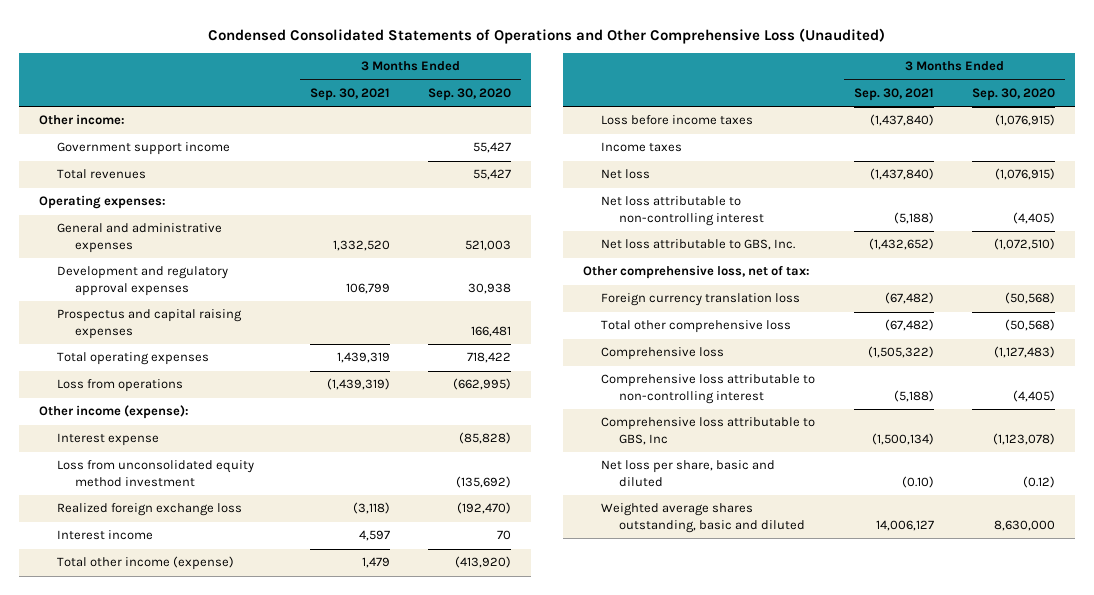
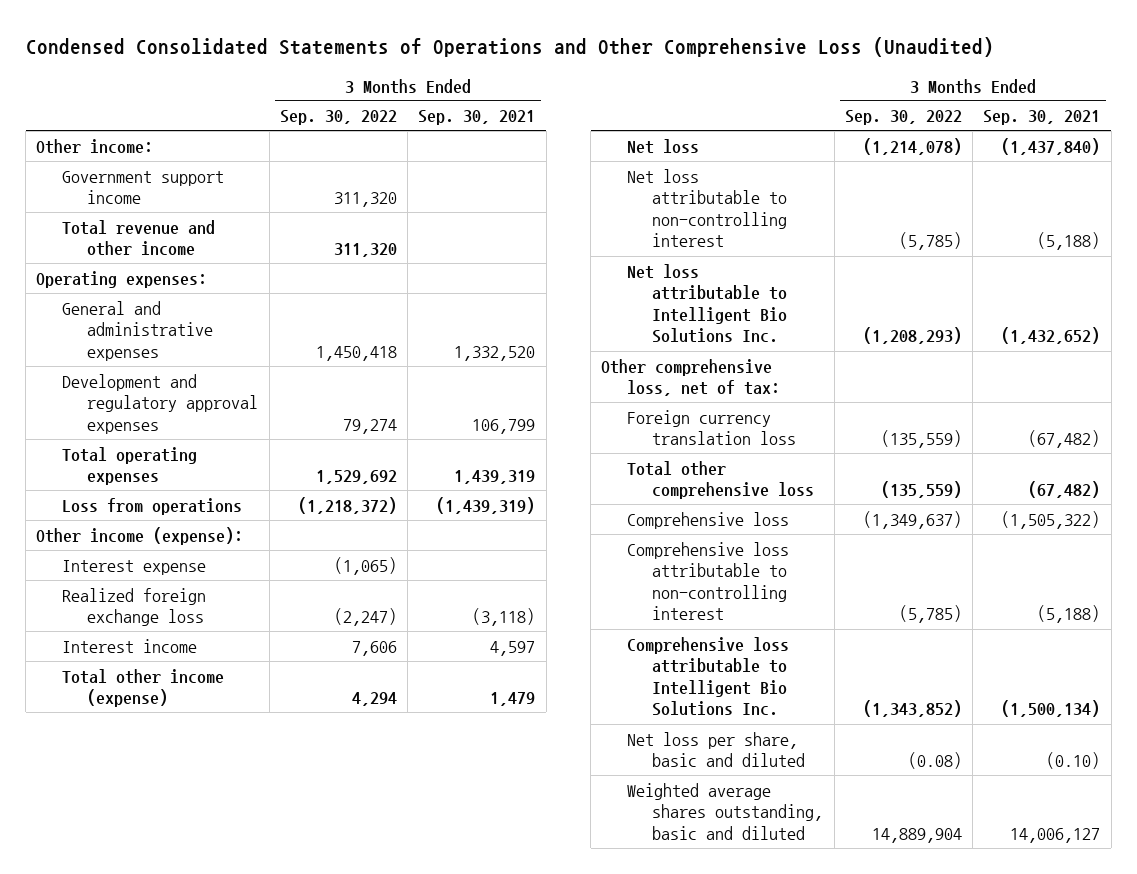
[428,87,512,101] Sep. 30, 2020 -> none
none -> [279,110,397,126] Sep. 30, 2022
[57,169,147,180] Total revenues -> none
none -> [61,219,215,257] Total revenue and other income
[57,309,243,339] Prospectus and capital raising expenses -> none
[57,460,255,487] Loss from unconsolidated equity method investment -> none
[601,115,754,126] Loss before income taxes -> none
[601,142,683,153] Income taxes -> none
[601,239,796,251] Net loss attributable to GBS, Inc. -> [626,263,788,344] Net loss attributable to Intelligent Bio Solutions Inc.
[601,417,816,445] Comprehensive loss attributable to GBS, Inc -> [626,636,789,717] Comprehensive loss attributable to Intelligent Bio Solutions Inc.

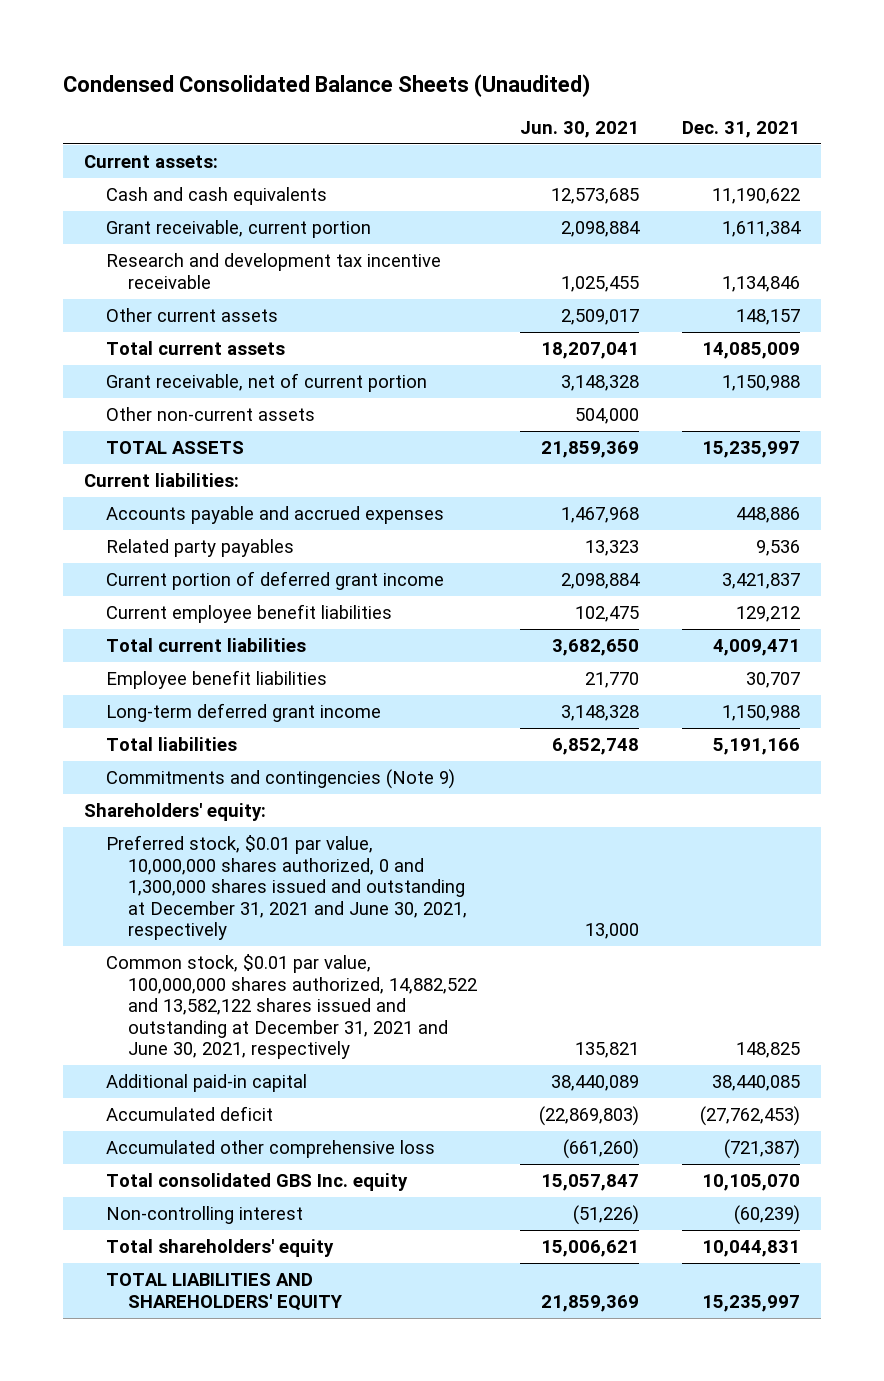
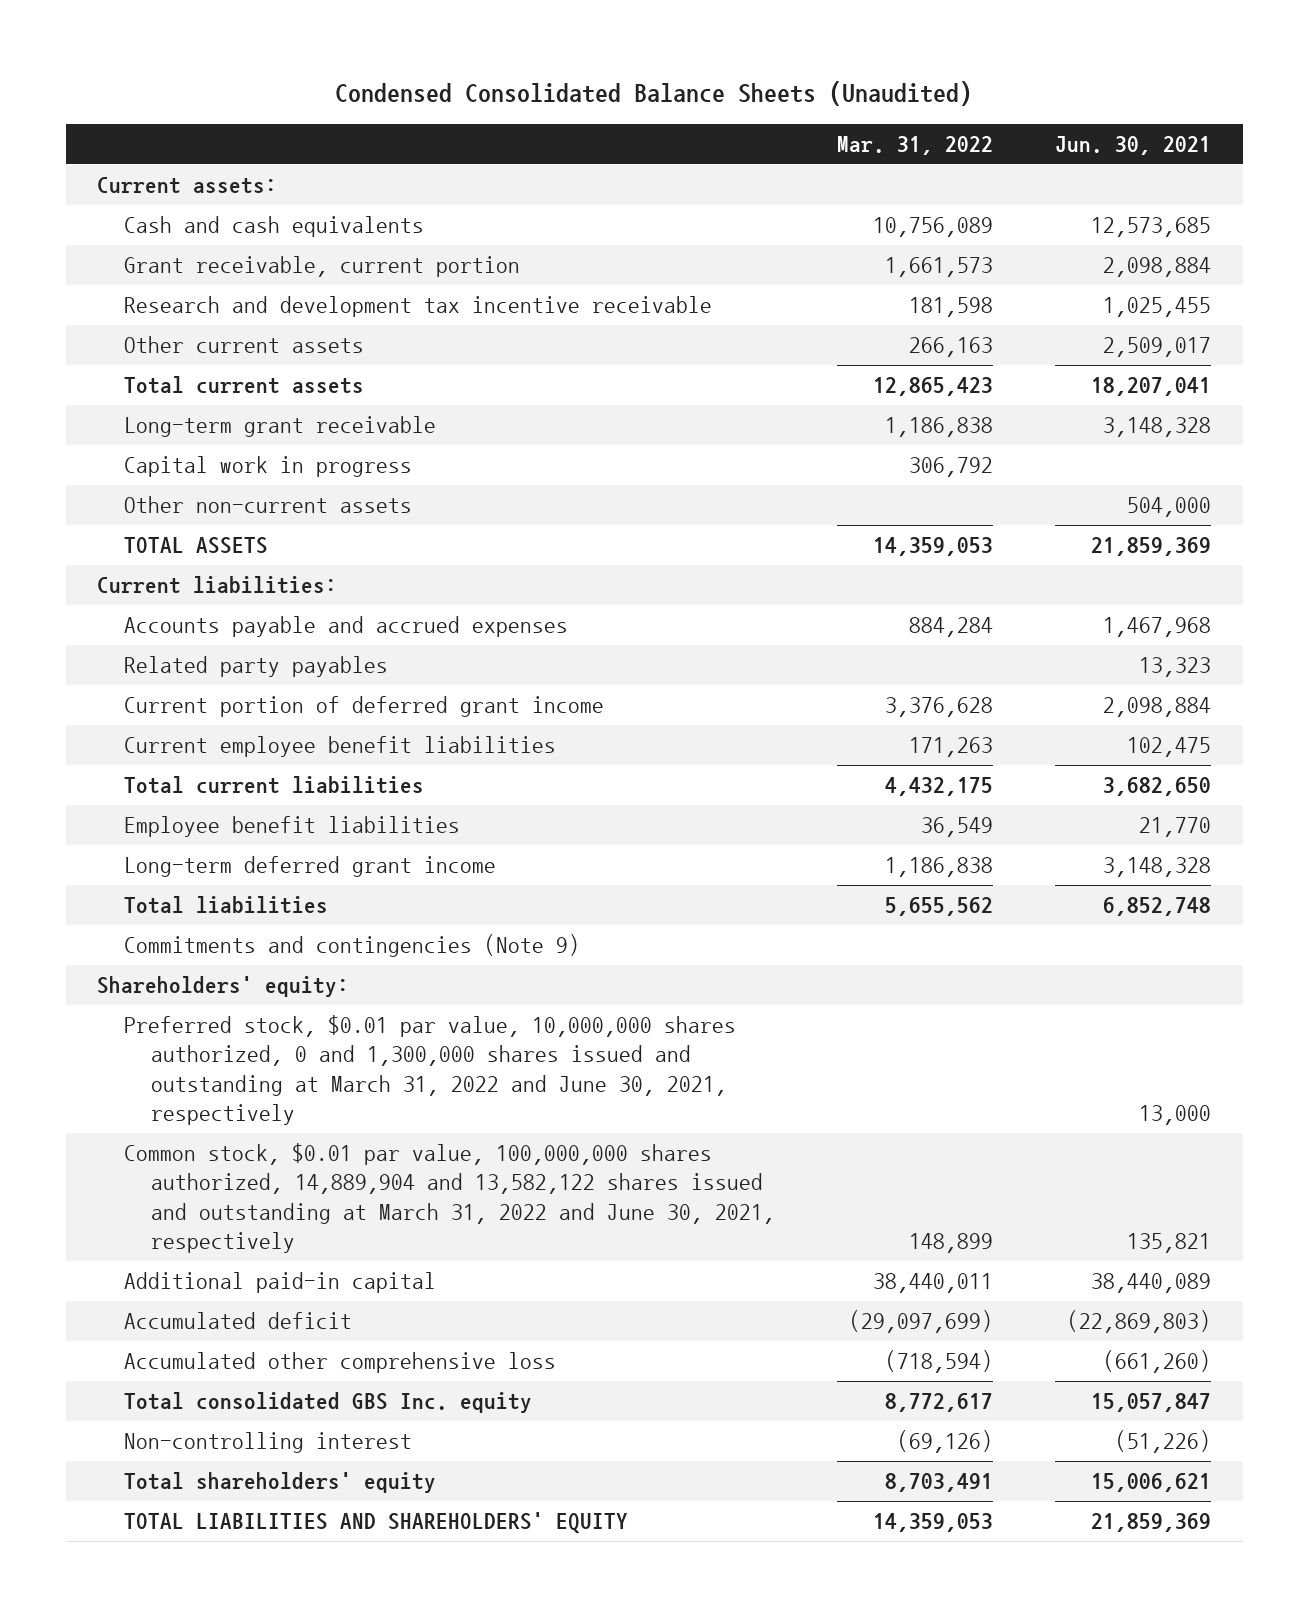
[681,120,800,138] Dec. 31, 2021 -> none
none -> [837,136,994,156] Mar. 31, 2022
[106,373,428,393] Grant receivable, net of current portion -> [124,416,437,438] Long-term grant receivable
none -> [124,456,413,478] Capital work in progress
[106,835,468,941] Preferred stock, $0.01 par value, 10,000,000 shares authorized, 0 and 1,300,000 shares issued and outstanding at December 31, 2021 and June 30, 2021, respectively -> [124,1015,737,1125] Preferred stock, $0.01 par value, 10,000,000 shares authorized, 0 and 1,300,000 shares issued and outstanding at March 31, 2022 and June 30, 2021, respectively
[106,954,478,1060] Common stock, $0.01 par value, 100,000,000 shares authorized, 14,882,522 and 13,582,122 shares issued and outstanding at December 31, 2021 and June 30, 2021, respectively -> [124,1143,776,1253] Common stock, $0.01 par value, 100,000,000 shares authorized, 14,889,904 and 13,582,122 shares issued and outstanding at March 31, 2022 and June 30, 2021, respectively

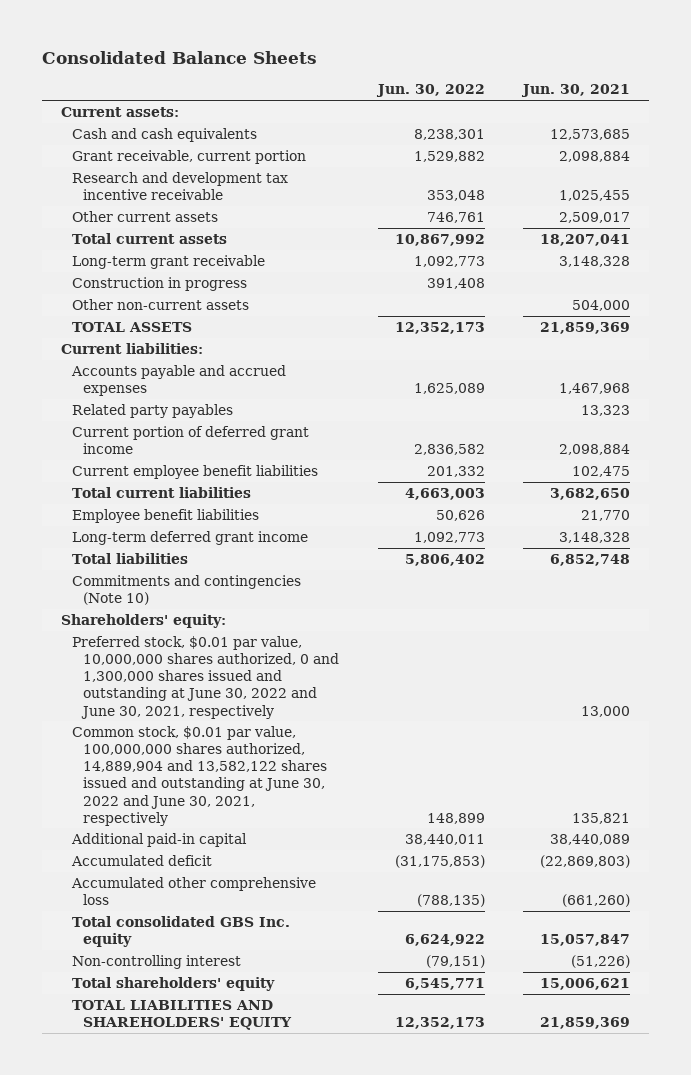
[335,81,973,107] Condensed Consolidated Balance Sheets (Unaudited) -> [42,51,318,65] Consolidated Balance Sheets
[837,136,994,156] Mar. 31, 2022 -> none
none -> [375,84,485,98] Jun. 30, 2022
[124,456,413,478] Capital work in progress -> none
none -> [72,277,248,292] Construction in progress
[124,934,581,958] Commitments and contingencies (Note 9) -> [72,575,302,606] Commitments and contingencies (Note 10)
[124,1015,737,1125] Preferred stock, $0.01 par value, 10,000,000 shares authorized, 0 and 1,300,000 shares issued and outstanding at March 31, 2022 and June 30, 2021, respectively -> [72,636,340,719] Preferred stock, $0.01 par value, 10,000,000 shares authorized, 0 and 1,300,000 shares issued and outstanding at June 30, 2022 and June 30, 2021, respectively
[124,1143,776,1253] Common stock, $0.01 par value, 100,000,000 shares authorized, 14,889,904 and 13,582,122 shares issued and outstanding at March 31, 2022 and June 30, 2021, respectively -> [72,726,328,826] Common stock, $0.01 par value, 100,000,000 shares authorized, 14,889,904 and 13,582,122 shares issued and outstanding at June 30, 2022 and June 30, 2021, respectively

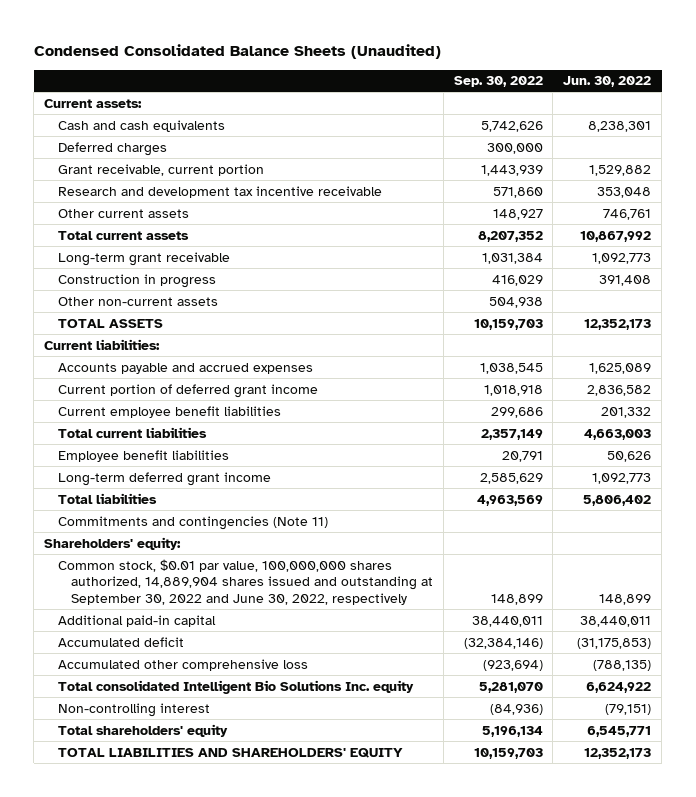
[42,51,318,65] Consolidated Balance Sheets -> [33,43,441,59] Condensed Consolidated Balance Sheets (Unaudited)
[521,84,631,98] Jun. 30, 2021 -> none
none -> [453,76,543,88] Sep. 30, 2022
none -> [57,141,167,156] Deferred charges
[72,404,234,419] Related party payables -> none
[72,575,302,606] Commitments and contingencies (Note 10) -> [57,515,328,530] Commitments and contingencies (Note 11)
[72,636,340,719] Preferred stock, $0.01 par value, 10,000,000 shares authorized, 0 and 1,300,000 shares issued and outstanding at June 30, 2022 and June 30, 2021, respectively -> none
[72,726,328,826] Common stock, $0.01 par value, 100,000,000 shares authorized, 14,889,904 and 13,582,122 shares issued and outstanding at June 30, 2022 and June 30, 2021, respectively -> [57,558,433,606] Common stock, $0.01 par value, 100,000,000 shares authorized, 14,889,904 shares issued and outstanding at September 30, 2022 and June 30, 2022, respectively
[72,916,291,948] Total consolidated GBS Inc. equity -> [57,679,414,694] Total consolidated Intelligent Bio Solutions Inc. equity

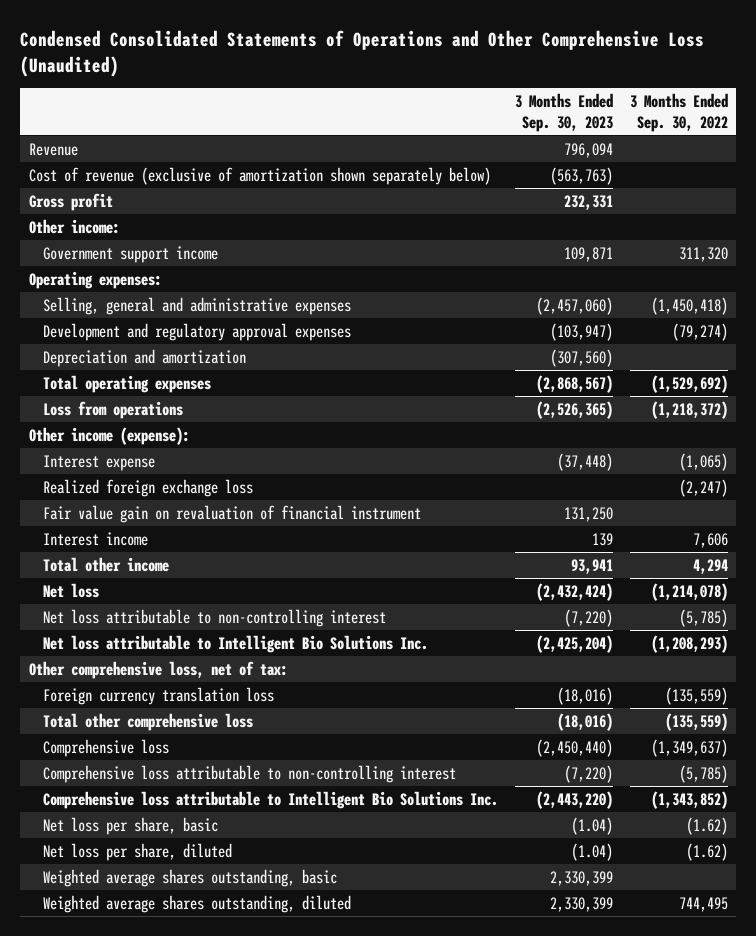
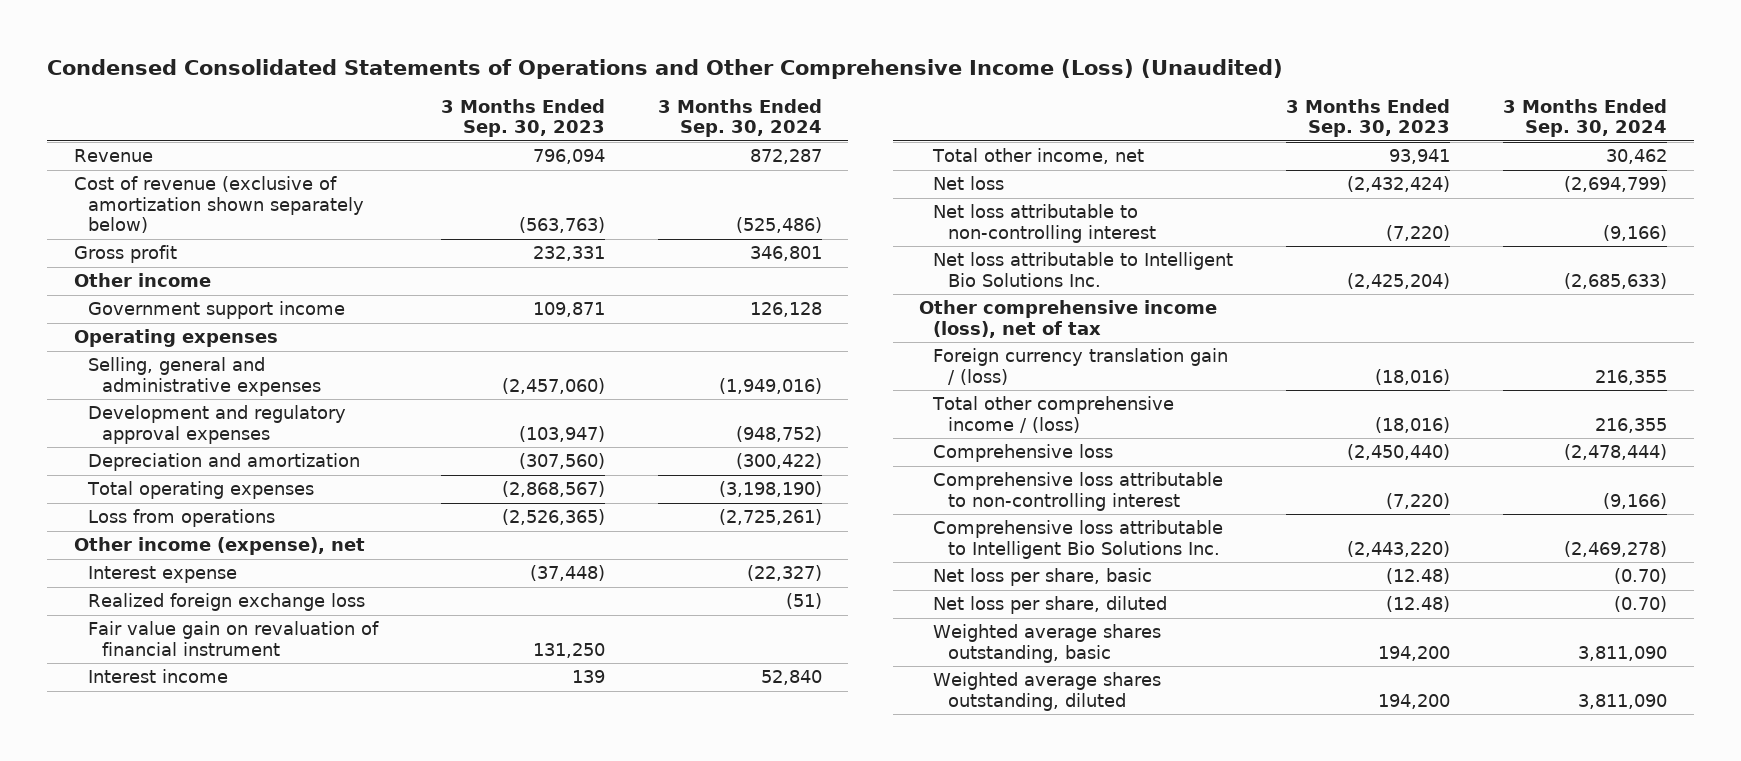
[20,30,705,77] Condensed Consolidated Statements of Operations and Other Comprehensive Loss (Unaudited) -> [47,58,1284,79] Condensed Consolidated Statements of Operations and Other Comprehensive Income (Loss) (Unaudited)
[629,92,728,132] 3 Months Ended Sep. 30, 2022 -> none
none -> [657,98,822,138] 3 Months Ended Sep. 30, 2024
[28,218,120,234] Other income: -> [73,273,211,288] Other income
[28,270,162,289] Operating expenses: -> [73,329,278,348] Operating expenses
[28,426,190,445] Other income (expense): -> [73,537,365,556] Other income (expense), net
[43,556,170,572] Total other income -> [932,148,1145,165] Total other income, net
[28,660,288,679] Other comprehensive loss, net of tax: -> [919,300,1218,338] Other comprehensive income (loss), net of tax
[43,686,275,705] Foreign currency translation loss -> [933,348,1229,385] Foreign currency translation gain / (loss)
[43,712,254,731] Total other comprehensive loss -> [932,396,1175,433] Total other comprehensive income / (loss)
[571,816,614,835] (1.04) -> [1386,568,1451,585] (12.48)
[571,842,614,861] (1.04) -> [1386,596,1451,613] (12.48)
[550,870,614,886] 2,330,399 -> [1378,645,1451,661] 194,200
[550,896,614,912] 2,330,399 -> [1378,693,1451,709] 194,200

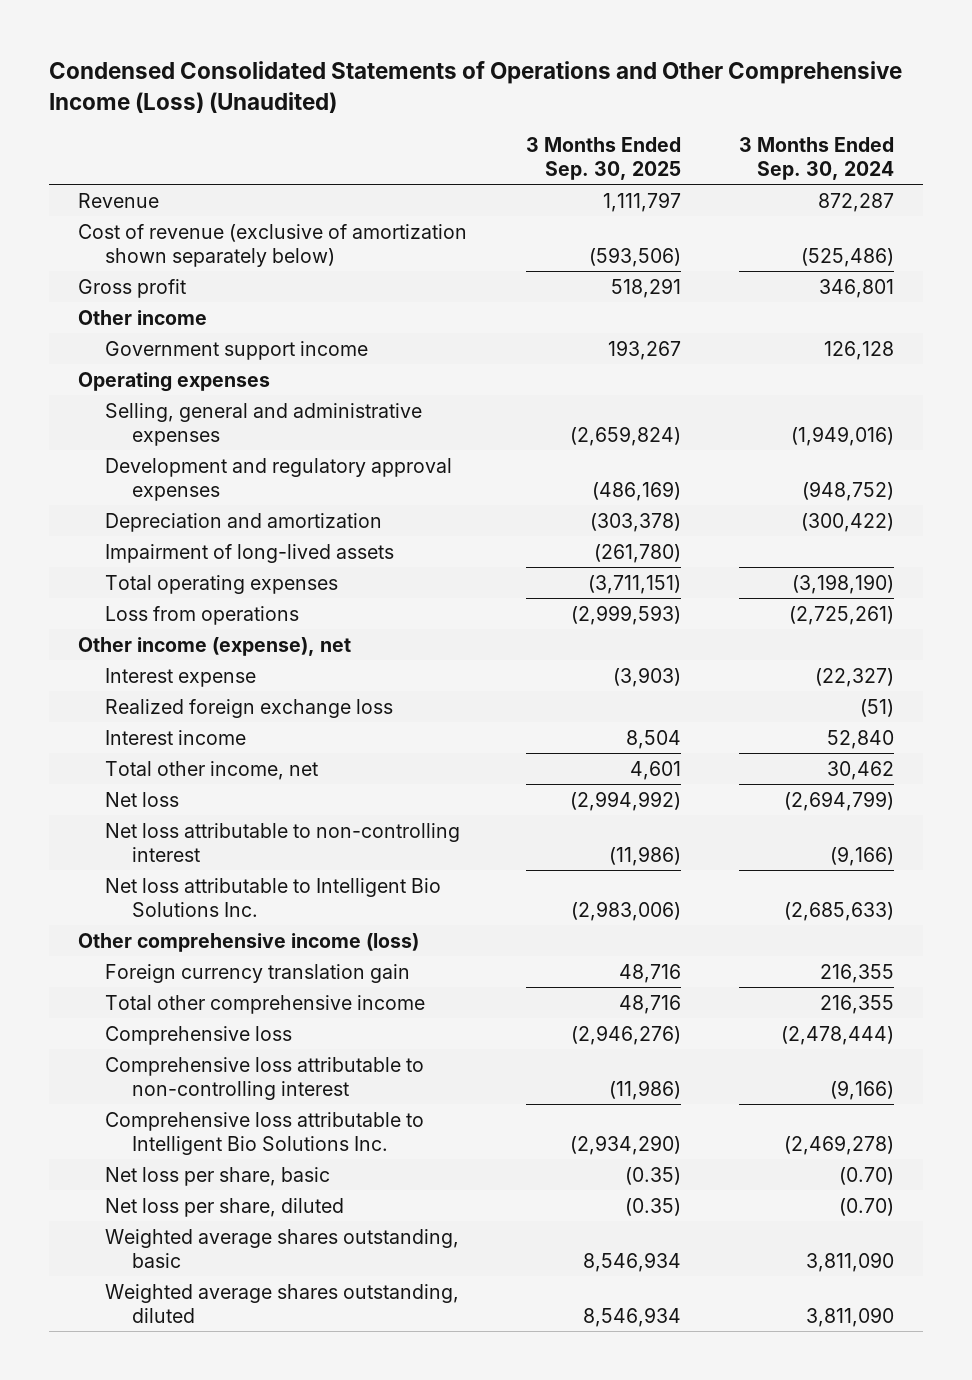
[441,98,606,138] 3 Months Ended Sep. 30, 2023 -> none
none -> [525,136,681,180] 3 Months Ended Sep. 30, 2025
none -> [105,543,395,563] Impairment of long-lived assets
[88,621,380,656] Fair value gain on revaluation of financial instrument -> none
[919,300,1218,338] Other comprehensive income (loss), net of tax -> [78,932,420,952] Other comprehensive income (loss)
[933,348,1229,385] Foreign currency translation gain / (loss) -> [105,963,411,983] Foreign currency translation gain
[932,396,1175,433] Total other comprehensive income / (loss) -> [105,994,426,1014] Total other comprehensive income

